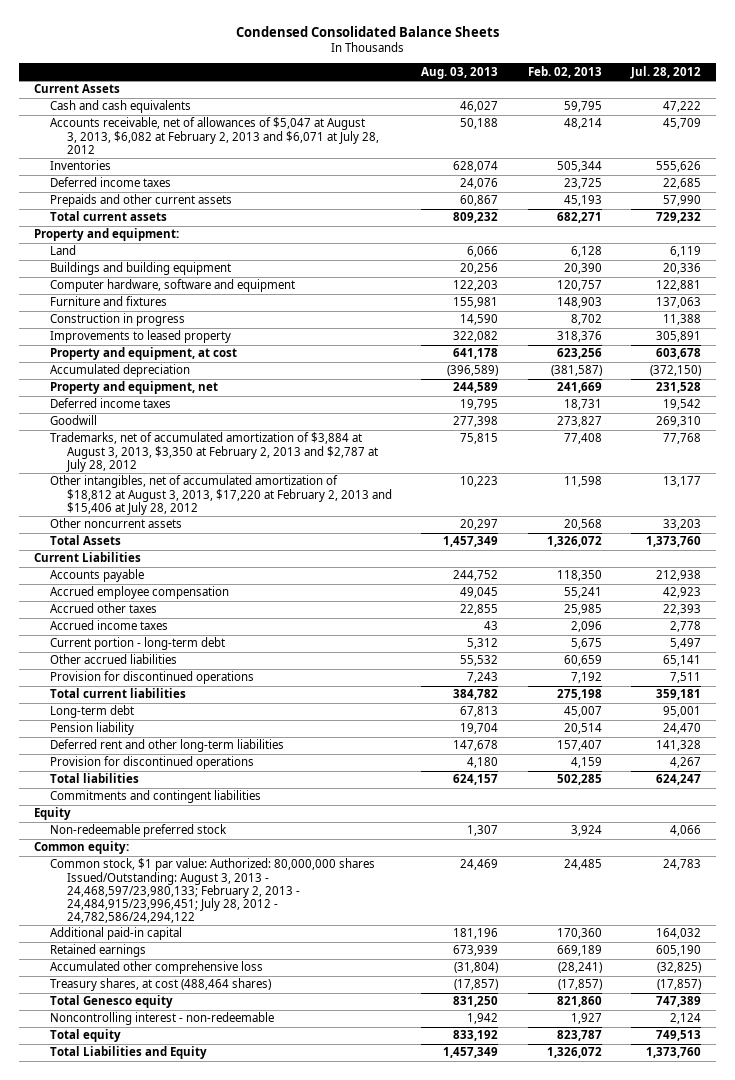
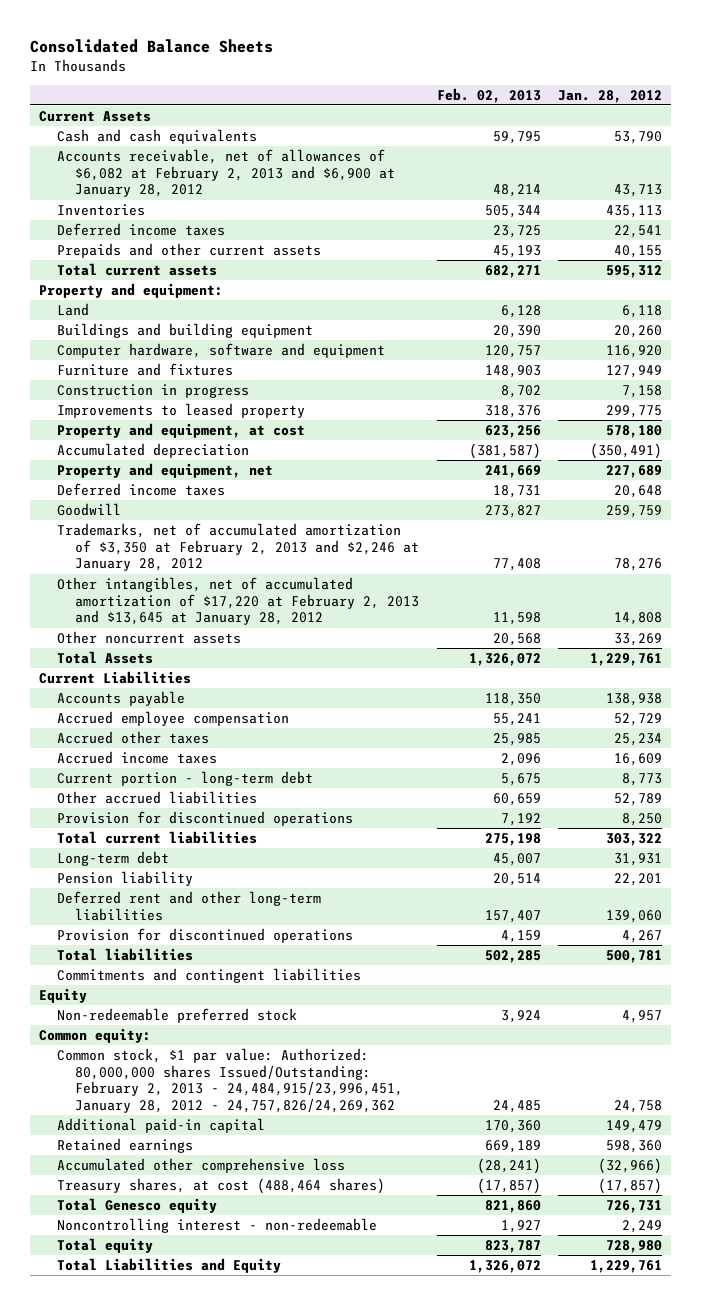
[235,25,499,37] Condensed Consolidated Balance Sheets -> [30,39,274,54] Consolidated Balance Sheets
[421,66,499,79] Aug. 03, 2013 -> none
[630,65,702,79] Jul. 28, 2012 -> none
none -> [557,89,662,103] Jan. 28, 2012
[50,117,379,154] Accounts receivable, net of allowances of $5,047 at August 3, 2013, $6,082 at February 2, 2013 and $6,071 at July 28, 2012 -> [57,148,396,198] Accounts receivable, net of allowances of $6,082 at February 2, 2013 and $6,900 at January 28, 2012
[50,432,378,472] Trademarks, net of accumulated amortization of $3,884 at August 3, 2013, $3,350 at February 2, 2013 and $2,787 at July 28, 2012 -> [57,522,420,572] Trademarks, net of accumulated amortization of $3,350 at February 2, 2013 and $2,246 at January 28, 2012
[50,475,392,515] Other intangibles, net of accumulated amortization of $18,812 at August 3, 2013, $17,220 at February 2, 2013 and $15,406 at July 28, 2012 -> [57,576,420,626] Other intangibles, net of accumulated amortization of $17,220 at February 2, 2013 and $13,645 at January 28, 2012
[50,858,376,924] Common stock, $1 par value: Authorized: 80,000,000 shares Issued/Outstanding: August 3, 2013 - 24,468,597/23,980,133; February 2, 2013 - 24,484,915/23,996,451; July 28, 2012 - 24,782,586/24,294,122 -> [57,1047,404,1114] Common stock, $1 par value: Authorized: 80,000,000 shares Issued/Outstanding: February 2, 2013 - 24,484,915/23,996,451, January 28, 2012 - 24,757,826/24,269,362

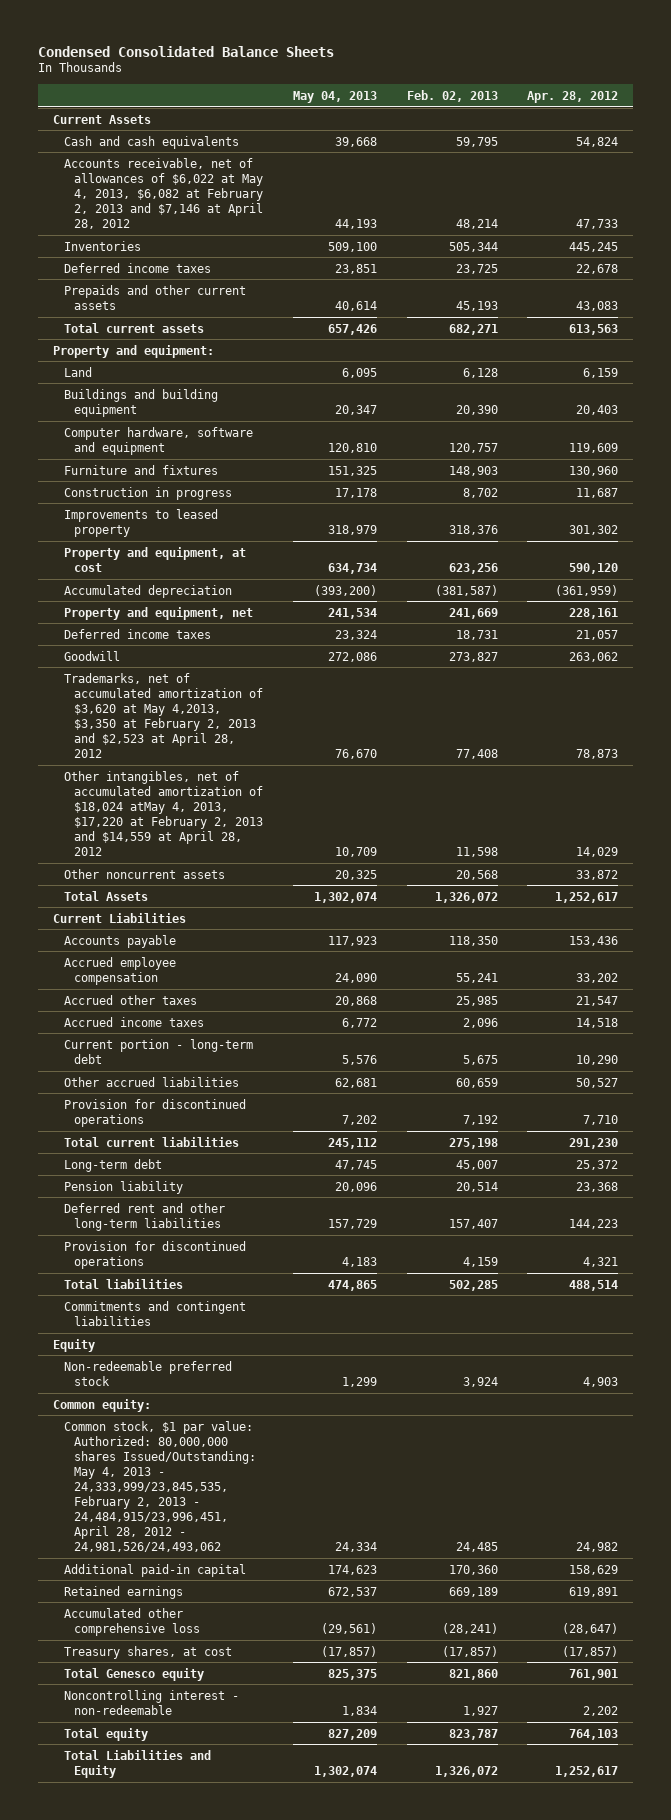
[30,39,274,54] Consolidated Balance Sheets -> [38,45,335,57] Condensed Consolidated Balance Sheets
[557,89,662,103] Jan. 28, 2012 -> none
none -> [292,90,377,103] May 04, 2013
none -> [527,90,619,103] Apr. 28, 2012
[57,148,396,198] Accounts receivable, net of allowances of $6,082 at February 2, 2013 and $6,900 at January 28, 2012 -> [63,157,264,229] Accounts receivable, net of allowances of $6,022 at May 4, 2013, $6,082 at February 2, 2013 and $7,146 at April 28, 2012
[57,522,420,572] Trademarks, net of accumulated amortization of $3,350 at February 2, 2013 and $2,246 at January 28, 2012 -> [63,672,264,758] Trademarks, net of accumulated amortization of $3,620 at May 4,2013, $3,350 at February 2, 2013 and $2,523 at April 28, 2012
[57,576,420,626] Other intangibles, net of accumulated amortization of $17,220 at February 2, 2013 and $13,645 at January 28, 2012 -> [63,770,264,856] Other intangibles, net of accumulated amortization of $18,024 atMay 4, 2013, $17,220 at February 2, 2013 and $14,559 at April 28, 2012
[57,1047,404,1114] Common stock, $1 par value: Authorized: 80,000,000 shares Issued/Outstanding: February 2, 2013 - 24,484,915/23,996,451, January 28, 2012 - 24,757,826/24,269,362 -> [63,1420,257,1553] Common stock, $1 par value: Authorized: 80,000,000 shares Issued/Outstanding: May 4, 2013 - 24,333,999/23,845,535, February 2, 2013 - 24,484,915/23,996,451, April 28, 2012 - 24,981,526/24,493,062
[57,1177,386,1194] Treasury shares, at cost (488,464 shares) -> [63,1645,232,1659] Treasury shares, at cost

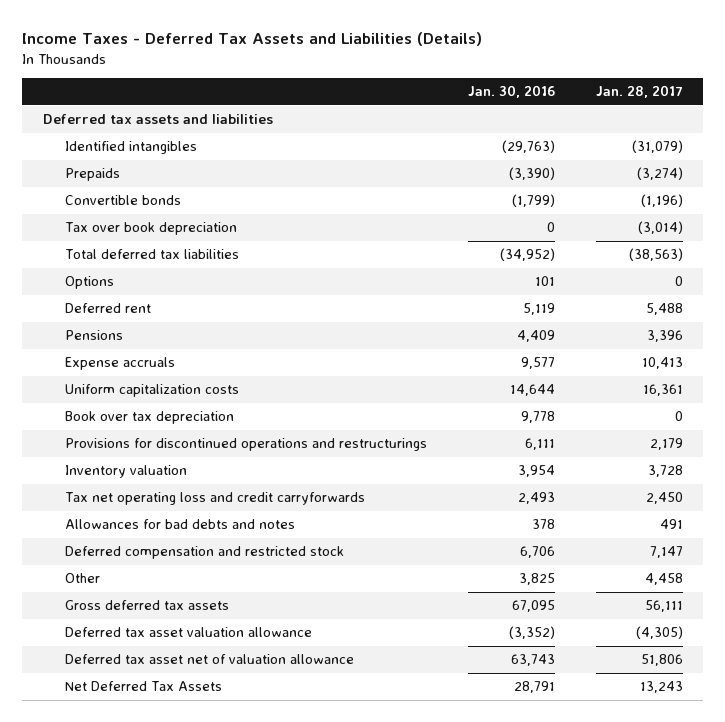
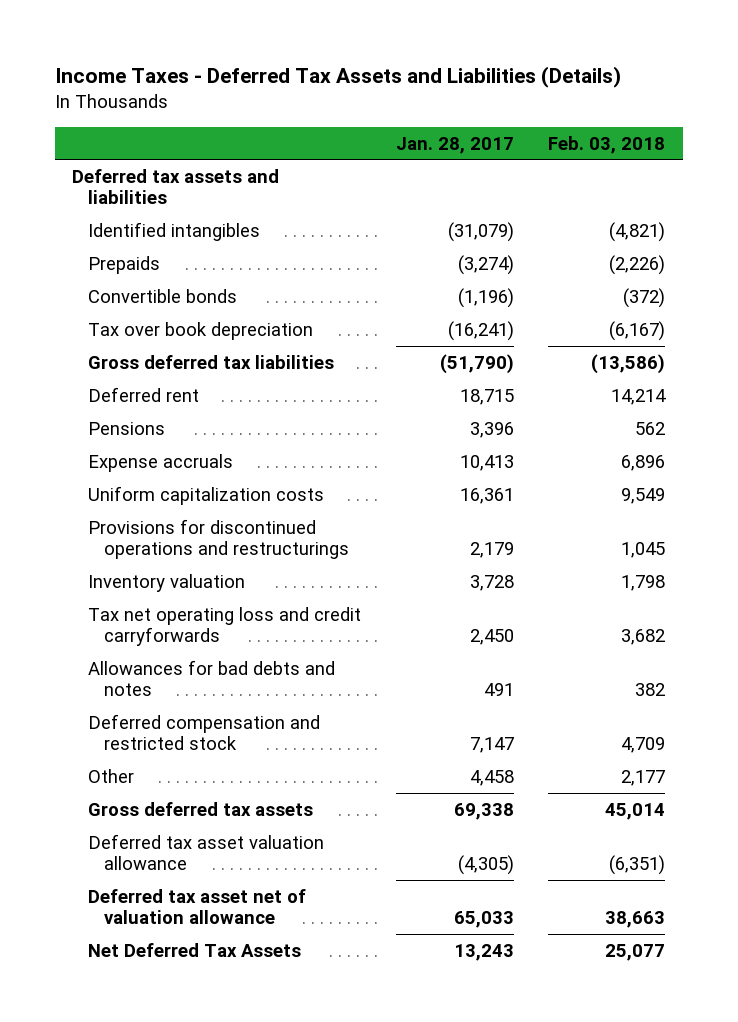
[467,85,555,99] Jan. 30, 2016 -> none
none -> [548,135,666,154] Feb. 03, 2018
[64,276,114,290] Options -> none
[637,221,683,235] (3,014) -> [447,320,514,341] (16,241)
[64,249,239,260] Total deferred tax liabilities -> [88,354,335,369] Gross deferred tax liabilities
[628,248,683,262] (38,563) -> [439,353,514,374] (51,790)
[645,303,683,316] 5,488 -> [459,388,514,405] 18,715
[64,411,234,425] Book over tax depreciation -> none
[644,600,683,613] 56,111 -> [453,802,514,820] 69,338
[640,654,683,667] 51,806 -> [453,911,514,929] 65,033

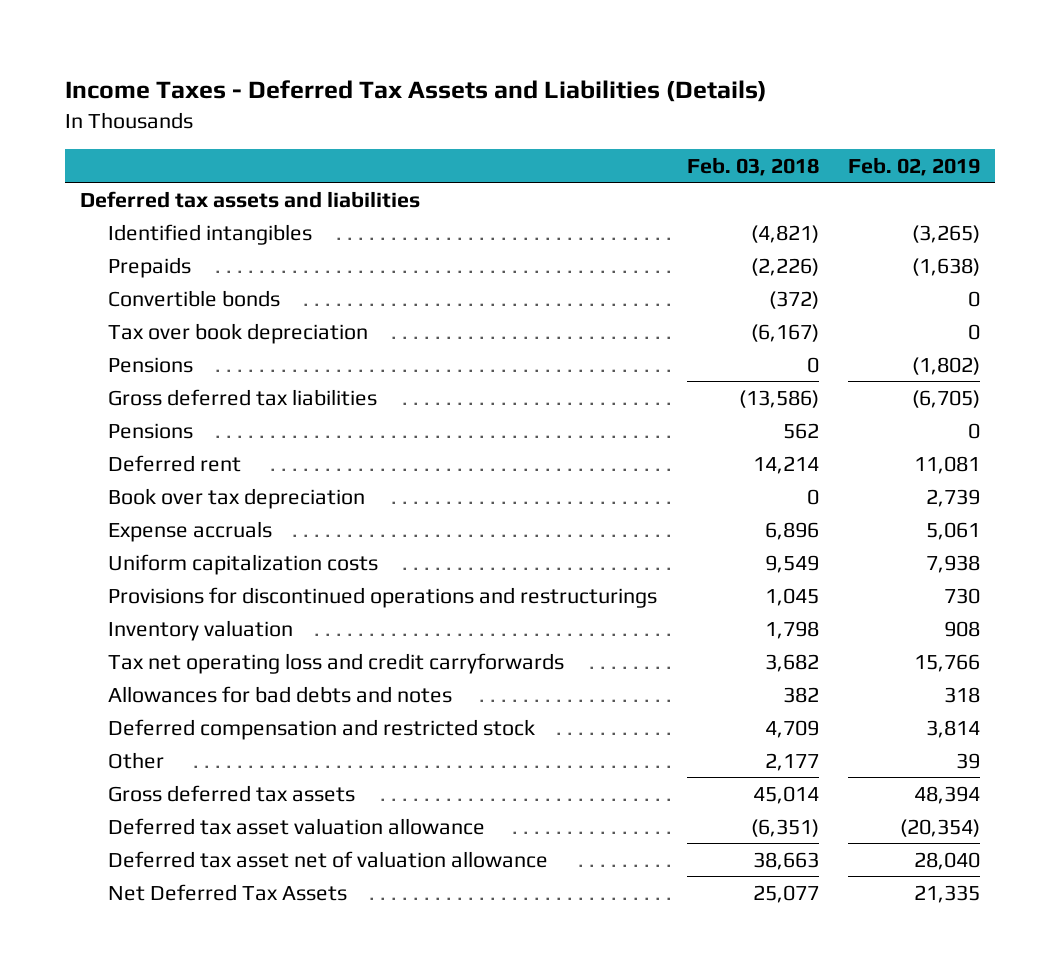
[395,136,514,154] Jan. 28, 2017 -> none
none -> [848,156,981,176] Feb. 02, 2019
none -> [107,356,193,373] Pensions
[88,386,200,402] Deferred rent -> [107,454,241,472] Deferred rent
none -> [107,487,365,509] Book over tax depreciation

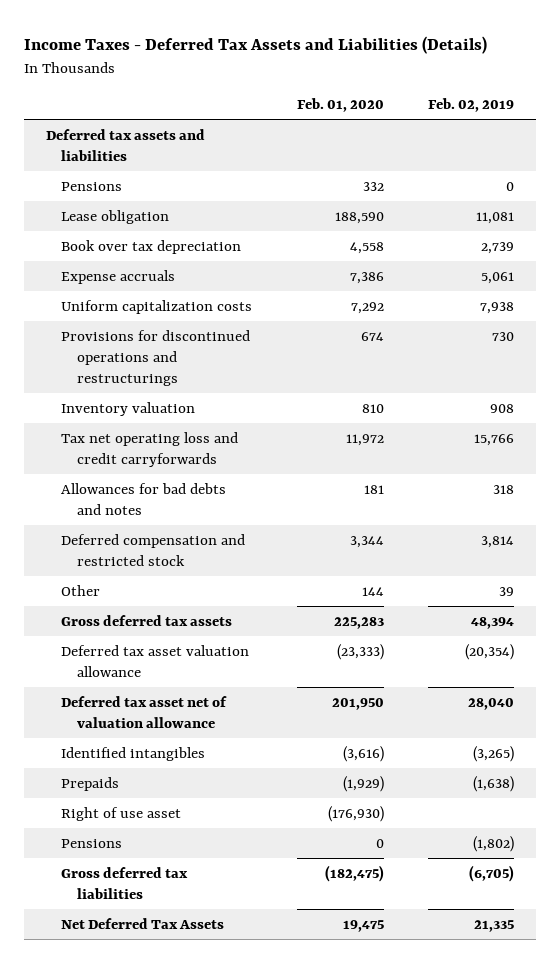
[686,156,819,176] Feb. 03, 2018 -> none
none -> [296,98,384,113] Feb. 01, 2020
[107,289,280,307] Convertible bonds -> none
[107,322,368,344] Tax over book depreciation -> none
[107,454,241,472] Deferred rent -> [61,209,170,224] Lease obligation
[107,223,312,245] Identified intangibles -> [61,746,206,761] Identified intangibles
[107,256,191,278] Prepaids -> [61,776,120,791] Prepaids
none -> [61,806,182,821] Right of use asset
[107,356,193,373] Pensions -> [61,838,123,848] Pensions
[107,388,377,406] Gross deferred tax liabilities -> [61,866,189,899] Gross deferred tax liabilities

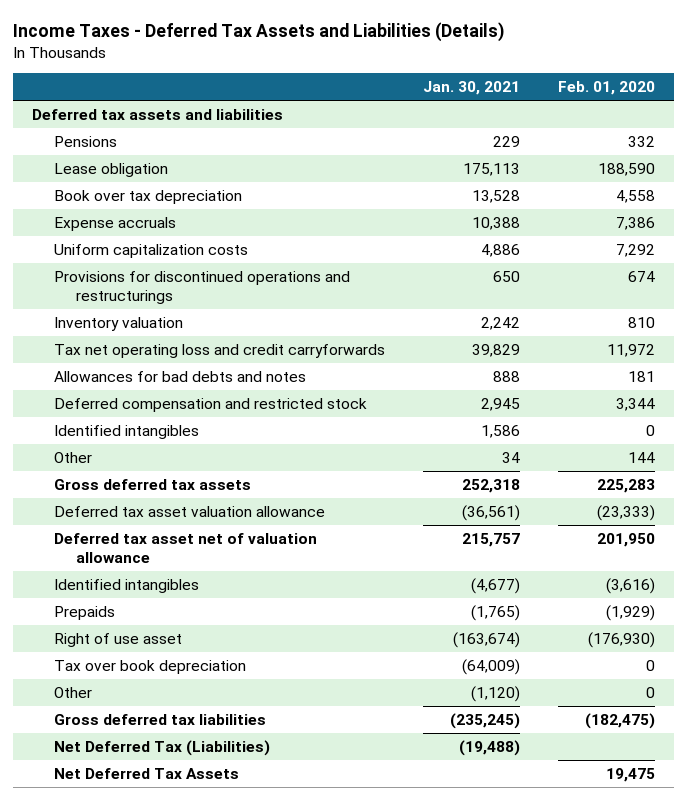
[427,98,514,113] Feb. 02, 2019 -> none
none -> [422,81,520,96] Jan. 30, 2021
none -> [53,425,199,440] Identified intangibles
[61,838,123,848] Pensions -> none
none -> [53,660,246,675] Tax over book depreciation
none -> [53,687,92,699] Other
none -> [53,740,270,757] Net Deferred Tax (Liabilities)

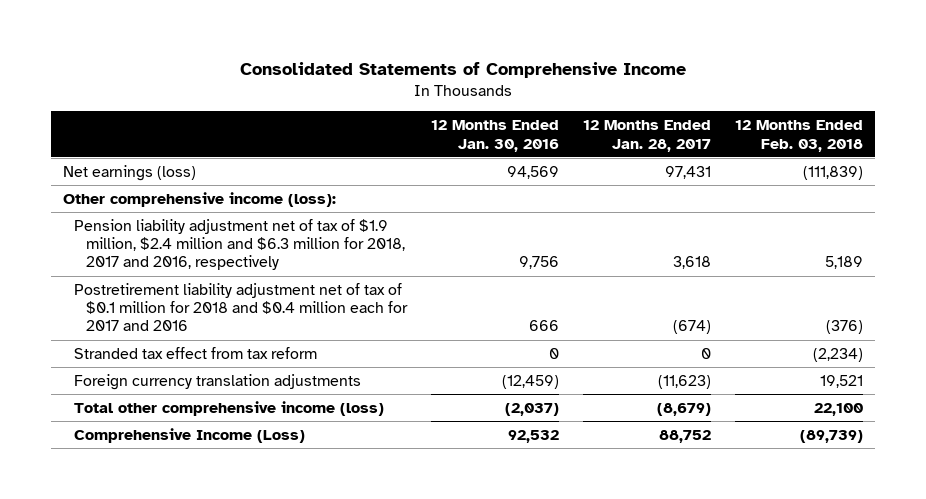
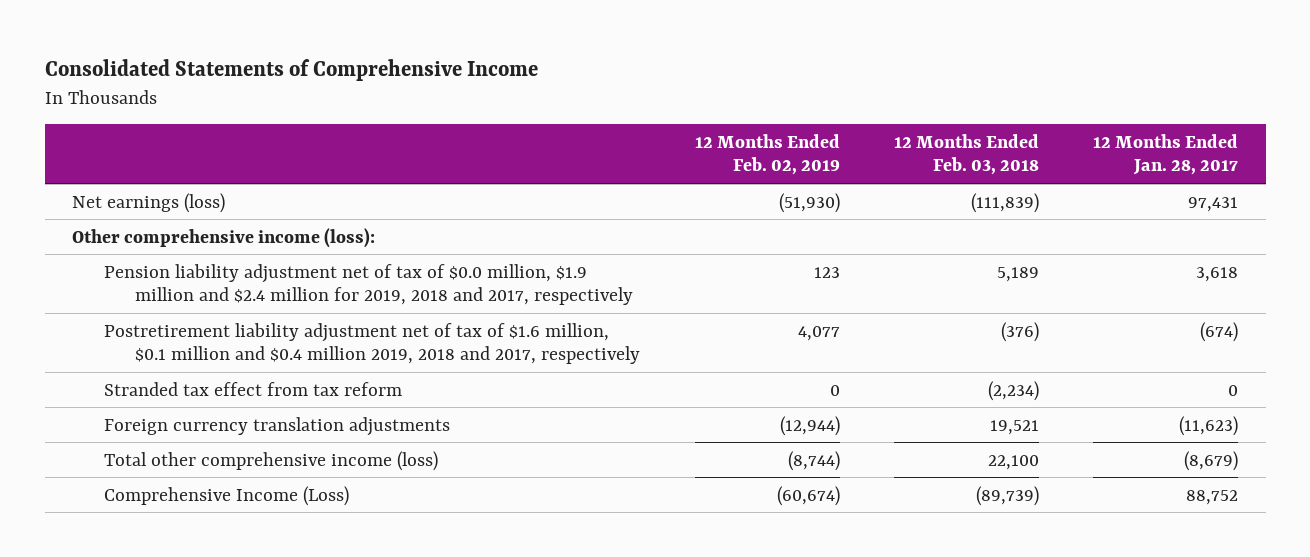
[431,120,560,152] 12 Months Ended Jan. 30, 2016 -> none
none -> [694,133,840,176] 12 Months Ended Feb. 02, 2019
[74,218,406,271] Pension liability adjustment net of tax of $1.9 million, $2.4 million and $6.3 million for 2018, 2017 and 2016, respectively -> [103,263,634,306] Pension liability adjustment net of tax of $0.0 million, $1.9 million and $2.4 million for 2019, 2018 and 2017, respectively
[74,282,409,332] Postretirement liability adjustment net of tax of $0.1 million for 2018 and $0.4 million each for 2017 and 2016 -> [103,322,641,365] Postretirement liability adjustment net of tax of $1.6 million, $0.1 million and $0.4 million 2019, 2018 and 2017, respectively

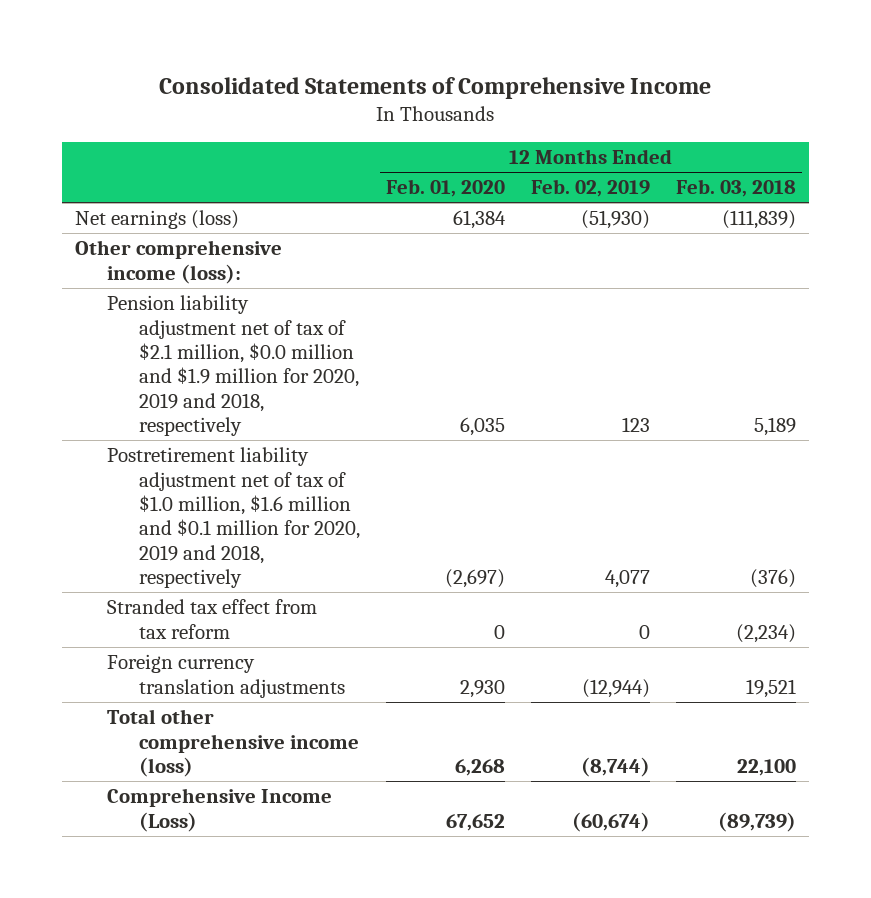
[1093,133,1239,176] 12 Months Ended Jan. 28, 2017 -> none
none -> [386,179,506,198] Feb. 01, 2020
[103,263,634,306] Pension liability adjustment net of tax of $0.0 million, $1.9 million and $2.4 million for 2019, 2018 and 2017, respectively -> [107,295,360,437] Pension liability adjustment net of tax of $2.1 million, $0.0 million and $1.9 million for 2020, 2019 and 2018, respectively
[103,322,641,365] Postretirement liability adjustment net of tax of $1.6 million, $0.1 million and $0.4 million 2019, 2018 and 2017, respectively -> [107,447,361,589] Postretirement liability adjustment net of tax of $1.0 million, $1.6 million and $0.1 million for 2020, 2019 and 2018, respectively

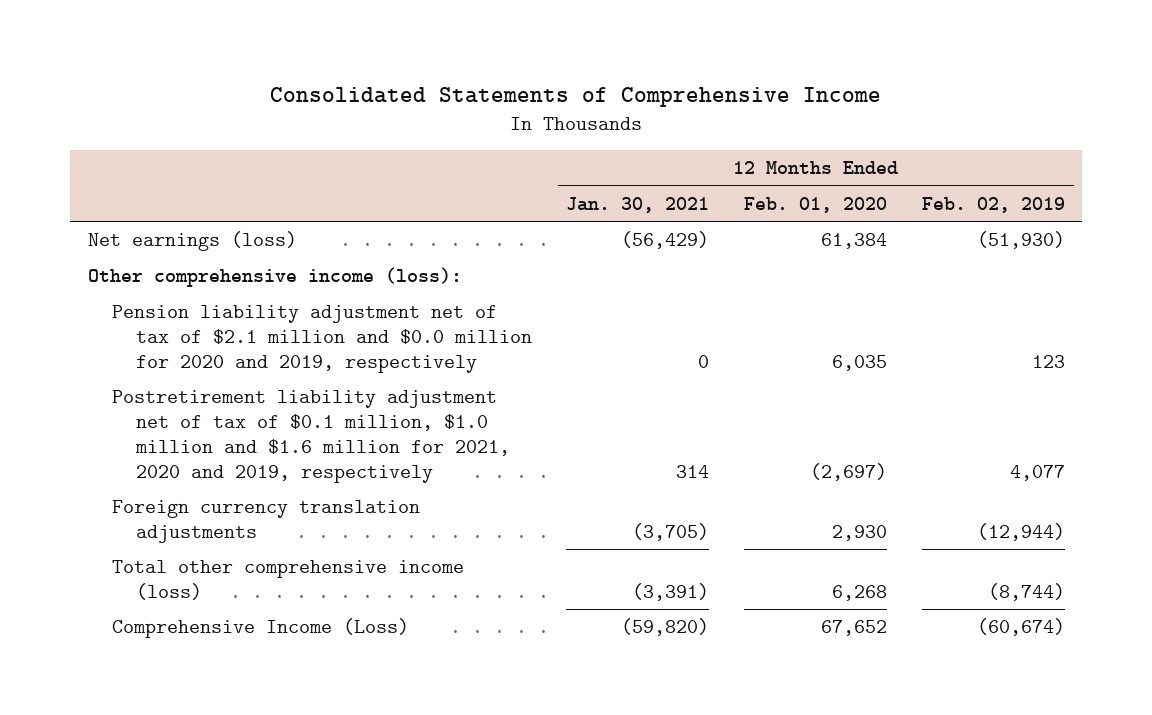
[675,179,796,198] Feb. 03, 2018 -> none
none -> [566,196,710,213] Jan. 30, 2021
[107,599,318,639] Stranded tax effect from tax reform -> none
[107,295,360,437] Pension liability adjustment net of tax of $2.1 million, $0.0 million and $1.9 million for 2020, 2019 and 2018, respectively -> [111,305,532,373] Pension liability adjustment net of tax of $2.1 million and $0.0 million for 2020 and 2019, respectively
[107,447,361,589] Postretirement liability adjustment net of tax of $1.0 million, $1.6 million and $0.1 million for 2020, 2019 and 2018, respectively -> [111,390,510,483] Postretirement liability adjustment net of tax of $0.1 million, $1.0 million and $1.6 million for 2021, 2020 and 2019, respectively

